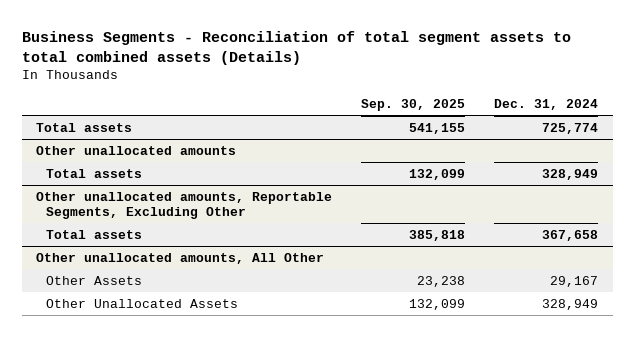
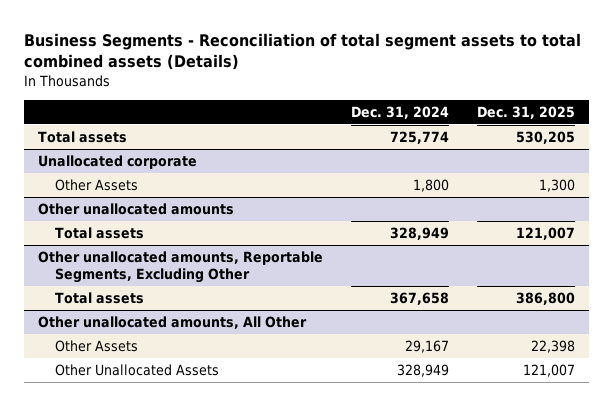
[361,99,466,112] Sep. 30, 2025 -> none
none -> [477,105,576,119] Dec. 31, 2025
none -> [37,154,197,169] Unallocated corporate
none -> [55,178,139,191] Other Assets

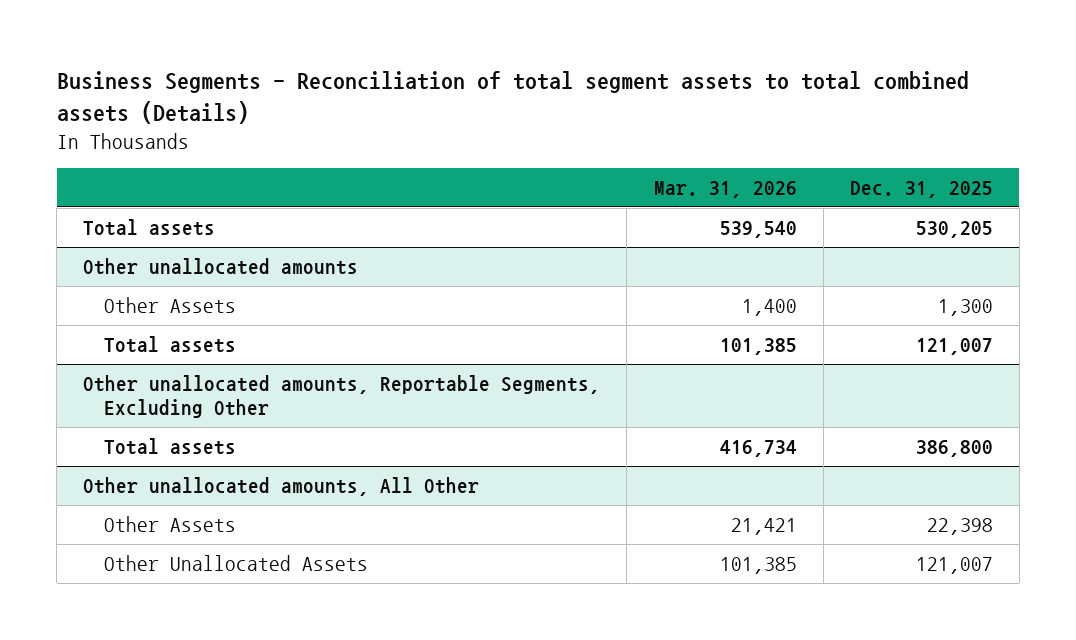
[351,105,450,119] Dec. 31, 2024 -> none
none -> [653,180,797,198] Mar. 31, 2026
[37,154,197,169] Unallocated corporate -> none
[55,178,139,191] Other Assets -> none
none -> [103,296,236,313] Other Assets

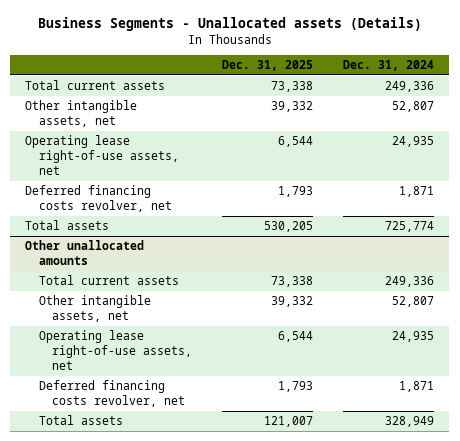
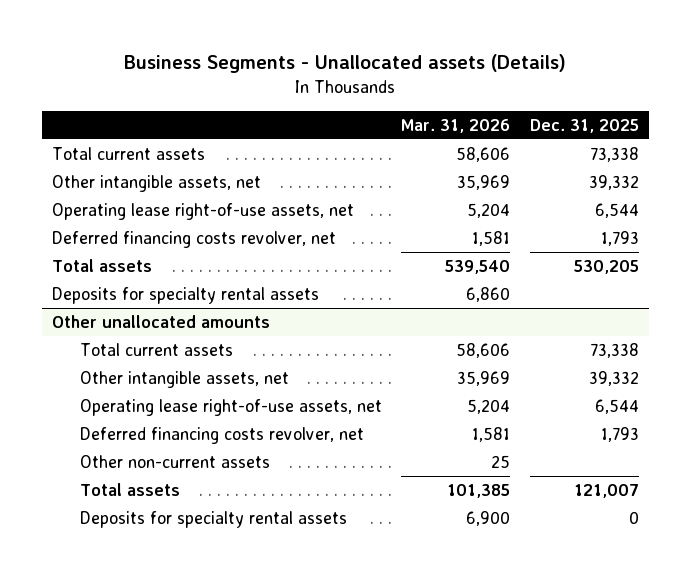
[343,60,435,72] Dec. 31, 2024 -> none
none -> [401,118,511,133] Mar. 31, 2026
none -> [51,286,319,304] Deposits for specialty rental assets
none -> [79,454,270,468] Other non-current assets
none -> [79,510,347,528] Deposits for specialty rental assets

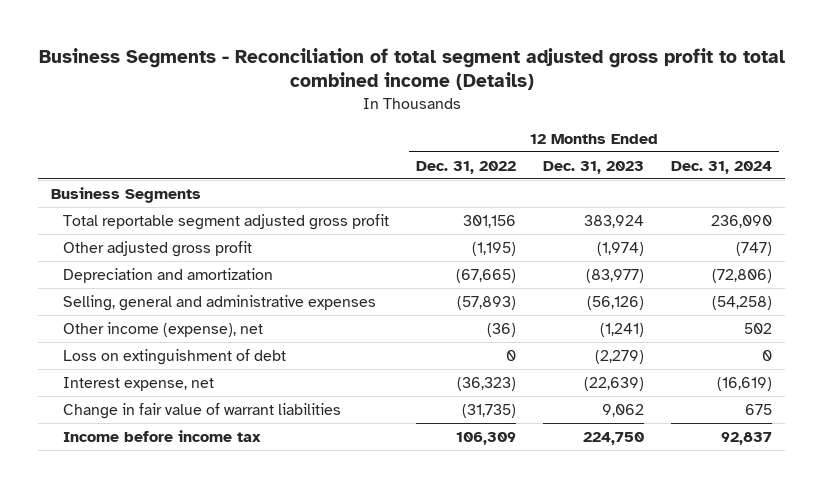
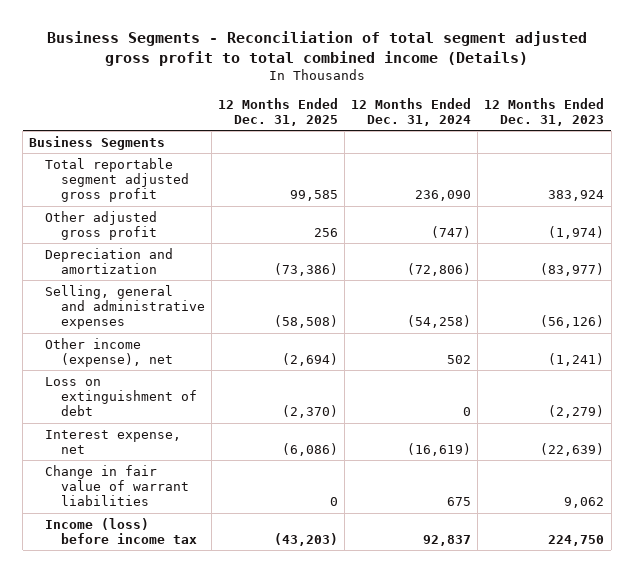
[415,160,516,174] Dec. 31, 2022 -> none
none -> [217,97,338,127] 12 Months Ended Dec. 31, 2025
[62,429,261,442] Income before income tax -> [45,517,197,545] Income (loss) before income tax

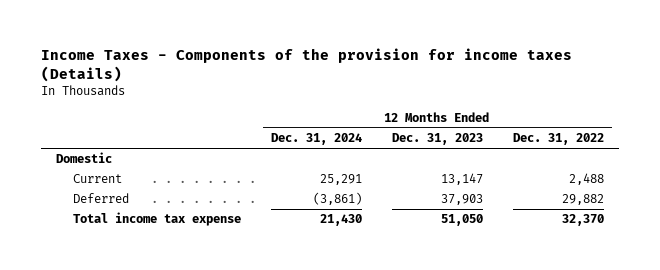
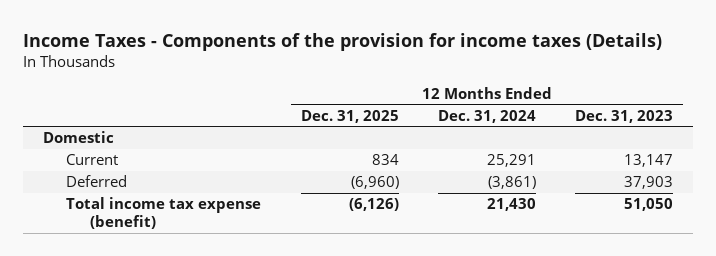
[513,133,605,146] Dec. 31, 2022 -> none
none -> [300,109,399,123] Dec. 31, 2025
[72,212,241,227] Total income tax expense -> [66,197,262,230] Total income tax expense (benefit)

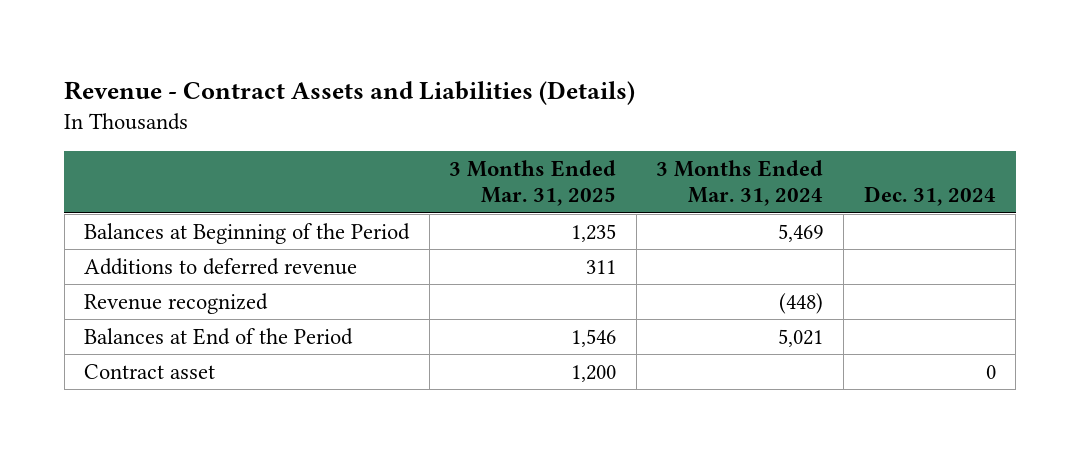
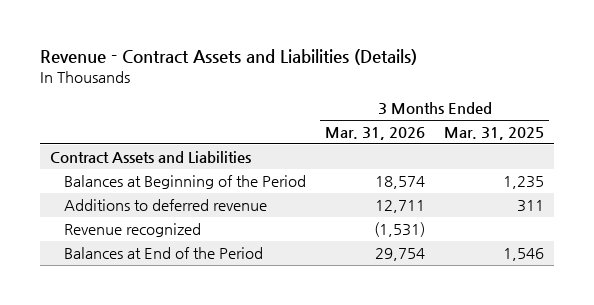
[656,159,824,207] 3 Months Ended Mar. 31, 2024 -> none
[863,186,996,207] Dec. 31, 2024 -> none
none -> [325,127,426,141] Mar. 31, 2026
none -> [49,150,251,163] Contract Assets and Liabilities
[84,363,216,379] Contract asset -> none

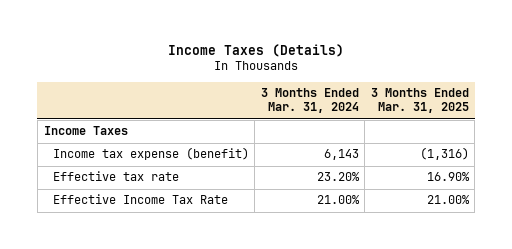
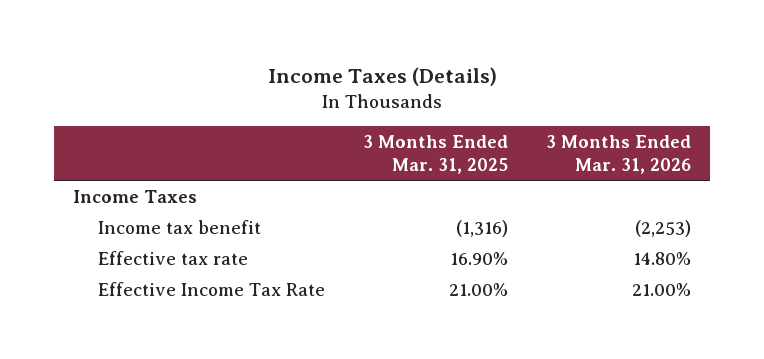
[260,88,359,114] 3 Months Ended Mar. 31, 2024 -> none
none -> [545,134,691,175] 3 Months Ended Mar. 31, 2026
[52,147,249,161] Income tax expense (benefit) -> [98,219,262,234] Income tax benefit

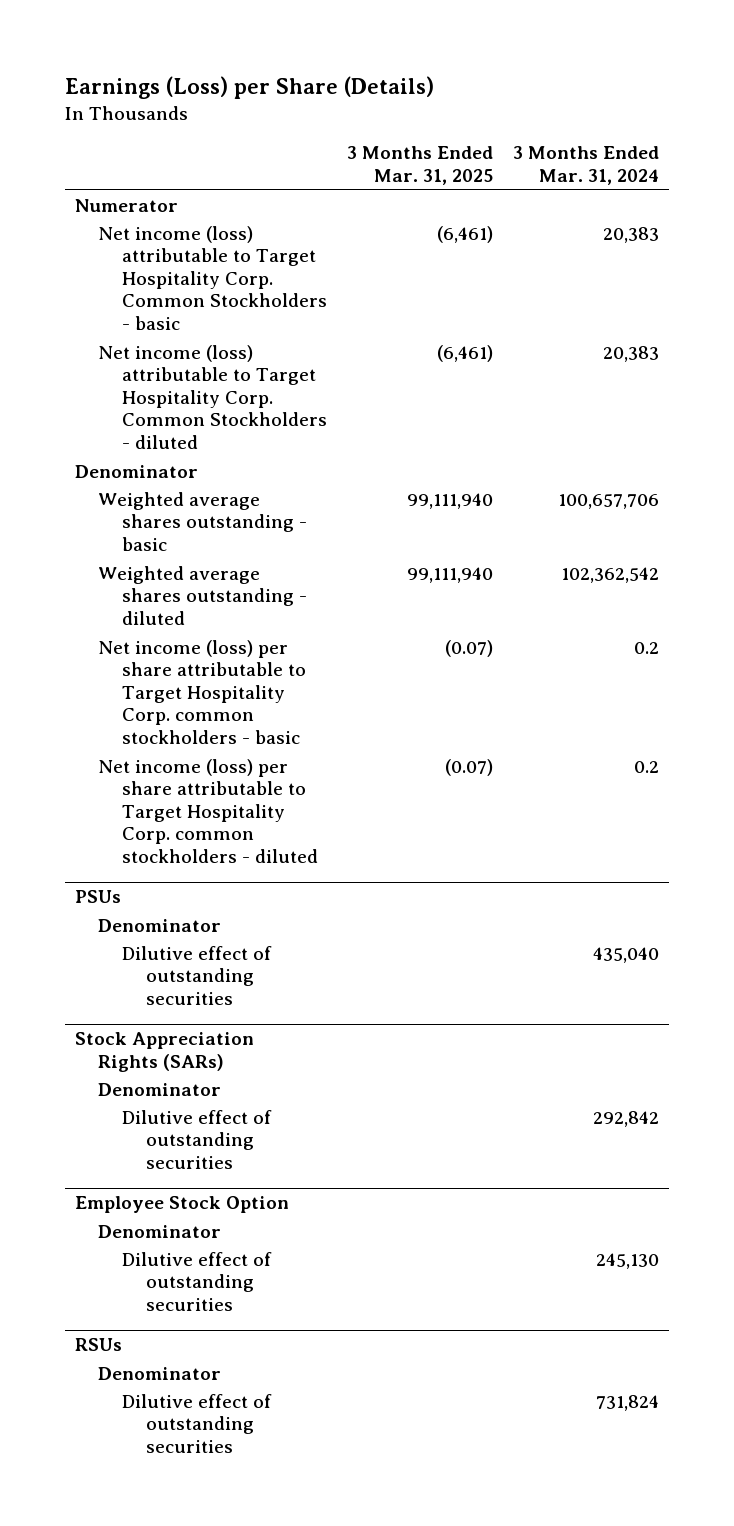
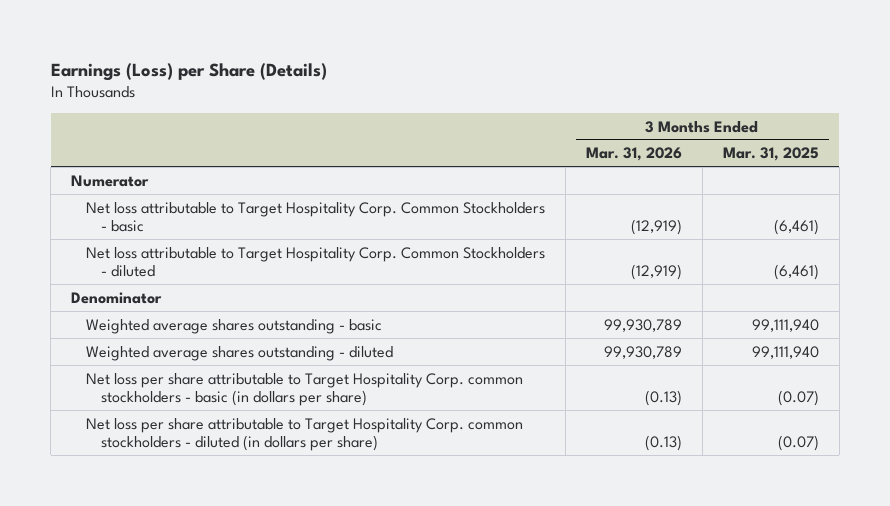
[513,146,660,185] 3 Months Ended Mar. 31, 2024 -> none
none -> [586,147,683,162] Mar. 31, 2026
[98,225,327,331] Net income (loss) attributable to Target Hospitality Corp. Common Stockholders - basic -> [86,201,546,233] Net loss attributable to Target Hospitality Corp. Common Stockholders - basic
[98,344,327,450] Net income (loss) attributable to Target Hospitality Corp. Common Stockholders - diluted -> [86,246,546,278] Net loss attributable to Target Hospitality Corp. Common Stockholders - diluted
[74,890,121,904] PSUs -> none
[98,918,222,932] Denominator -> none
[121,945,272,1005] Dilutive effect of outstanding securities -> none
[74,1032,254,1072] Stock Appreciation Rights (SARs) -> none
[98,1082,222,1096] Denominator -> none
[121,1109,272,1169] Dilutive effect of outstanding securities -> none
[74,1196,289,1214] Employee Stock Option -> none
[98,1224,222,1238] Denominator -> none
[121,1251,272,1311] Dilutive effect of outstanding securities -> none
[74,1338,122,1352] RSUs -> none
[98,1366,222,1380] Denominator -> none
[121,1393,272,1453] Dilutive effect of outstanding securities -> none
[98,639,306,745] Net income (loss) per share attributable to Target Hospitality Corp. common stockholders - basic -> [86,372,524,407] Net loss per share attributable to Target Hospitality Corp. common stockholders - basic (in dollars per share)
[98,758,318,864] Net income (loss) per share attributable to Target Hospitality Corp. common stockholders - diluted -> [86,417,524,452] Net loss per share attributable to Target Hospitality Corp. common stockholders - diluted (in dollars per share)

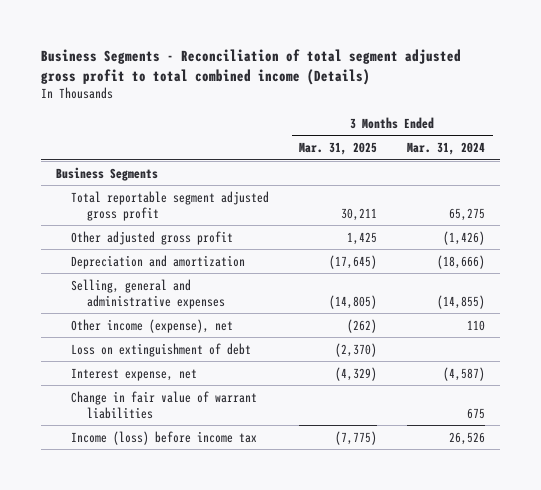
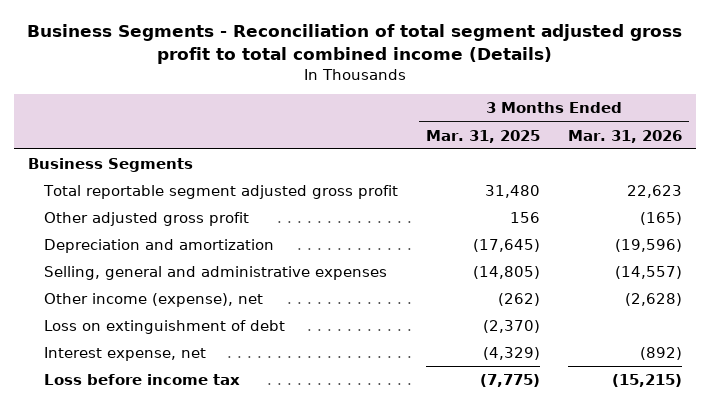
[407,141,486,155] Mar. 31, 2024 -> none
none -> [567,129,682,143] Mar. 31, 2026
[341,207,378,221] 30,211 -> [484,184,540,198] 31,480
[347,231,378,245] 1,425 -> [509,211,540,223] 156
[71,390,258,419] Change in fair value of warrant liabilities -> none
[71,430,258,445] Income (loss) before income tax -> [43,373,240,385] Loss before income tax

